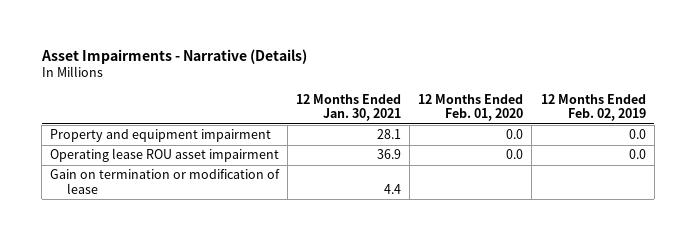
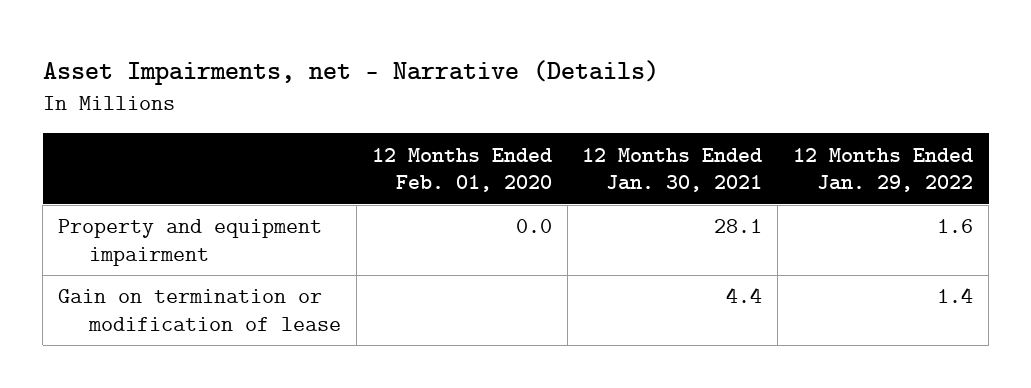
[40,48,307,64] Asset Impairments - Narrative (Details) -> [42,59,659,85] Asset Impairments, net - Narrative (Details)
[540,93,646,122] 12 Months Ended Feb. 02, 2019 -> none
none -> [793,147,974,193] 12 Months Ended Jan. 29, 2022
[50,148,280,163] Operating lease ROU asset impairment -> none

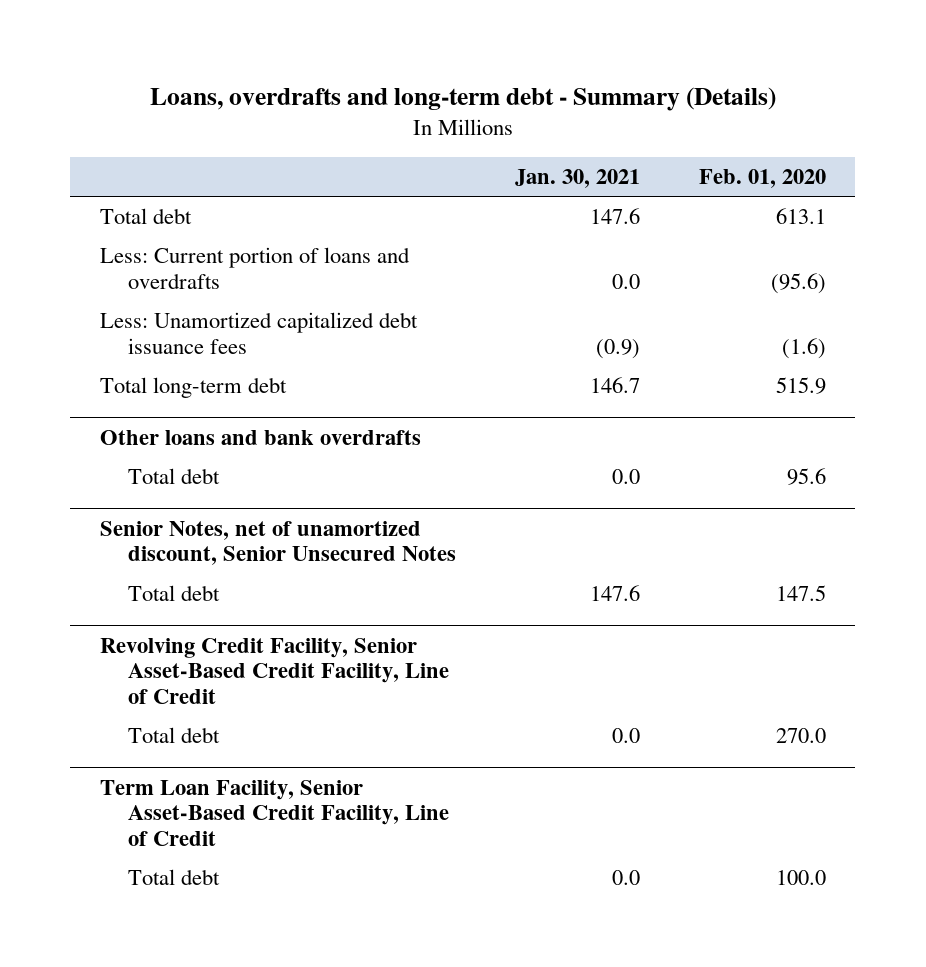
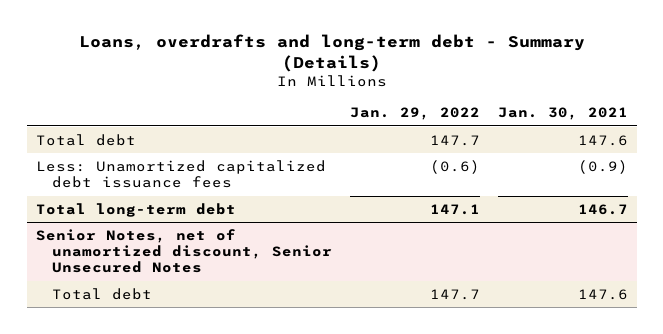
[698,169,826,189] Feb. 01, 2020 -> none
none -> [349,107,480,121] Jan. 29, 2022
[99,247,410,289] Less: Current portion of loans and overdrafts -> none
[99,429,421,445] Other loans and bank overdrafts -> none
[127,468,220,485] Total debt -> none
[99,637,449,705] Revolving Credit Facility, Senior Asset-Based Credit Facility, Line of Credit -> none
[127,727,220,744] Total debt -> none
[99,779,449,847] Term Loan Facility, Senior Asset-Based Credit Facility, Line of Credit -> none
[127,869,220,886] Total debt -> none

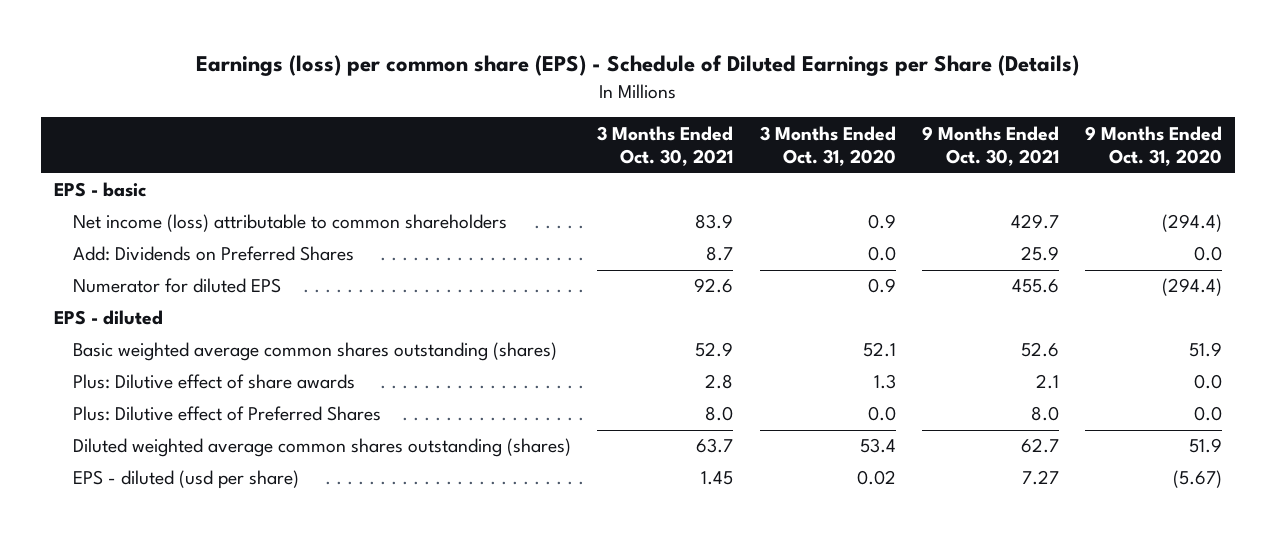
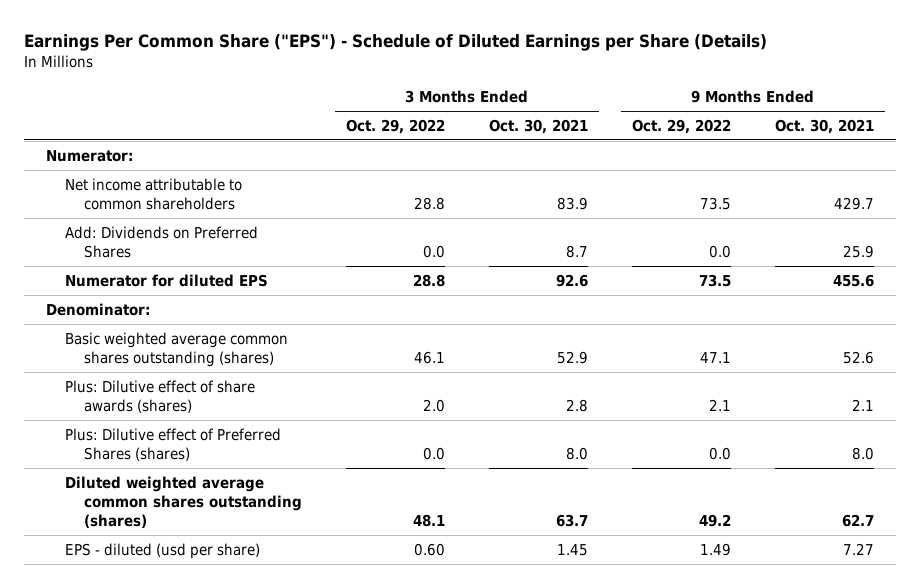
[196,55,1080,77] Earnings (loss) per common share (EPS) - Schedule of Diluted Earnings per Share (Details) -> [23,34,767,52] Earnings Per Common Share ("EPS") - Schedule of Diluted Earnings per Share (Details)
[759,125,896,167] 3 Months Ended Oct. 31, 2020 -> none
[1085,125,1223,167] 9 Months Ended Oct. 31, 2020 -> none
none -> [346,118,446,134] Oct. 29, 2022
none -> [632,118,732,134] Oct. 29, 2022
[54,182,147,198] EPS - basic -> [45,149,133,162] Numerator:
[72,214,507,233] Net income (loss) attributable to common shareholders -> [65,177,243,211] Net income attributable to common shareholders
[54,310,164,326] EPS - diluted -> [45,302,150,316] Denominator:
[72,374,355,390] Plus: Dilutive effect of share awards -> [65,379,256,414] Plus: Dilutive effect of share awards (shares)
[72,406,381,422] Plus: Dilutive effect of Preferred Shares -> [65,427,282,462] Plus: Dilutive effect of Preferred Shares (shares)

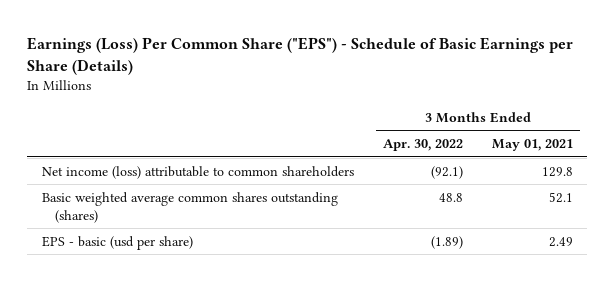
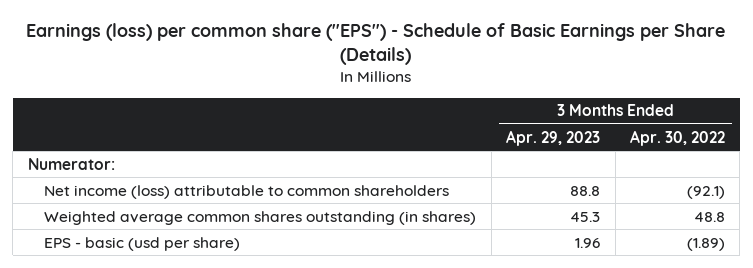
[27,37,574,76] Earnings (Loss) Per Common Share ("EPS") - Schedule of Basic Earnings per Share (Details) -> [26,22,726,66] Earnings (loss) per common share ("EPS") - Schedule of Basic Earnings per Share (Details)
[491,139,573,152] May 01, 2021 -> none
none -> [506,129,601,146] Apr. 29, 2023
none -> [27,157,115,170] Numerator:
[41,191,338,223] Basic weighted average common shares outstanding (shares) -> [44,210,477,225] Weighted average common shares outstanding (in shares)

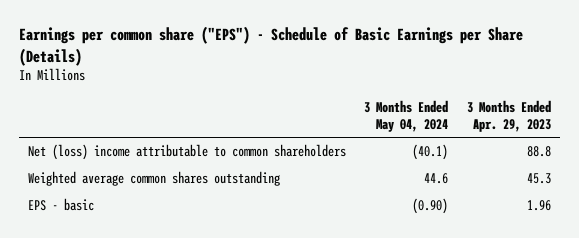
[26,22,726,66] Earnings (loss) per common share ("EPS") - Schedule of Basic Earnings per Share (Details) -> [19,26,524,66] Earnings per common share ("EPS") - Schedule of Basic Earnings per Share (Details)
[630,129,726,146] Apr. 30, 2022 -> none
none -> [364,100,449,132] 3 Months Ended May 04, 2024
[27,157,115,170] Numerator: -> none
[44,184,450,199] Net income (loss) attributable to common shareholders -> [28,144,347,161] Net (loss) income attributable to common shareholders
[44,210,477,225] Weighted average common shares outstanding (in shares) -> [28,171,281,187] Weighted average common shares outstanding
[44,236,241,251] EPS - basic (usd per share) -> [28,198,95,212] EPS - basic

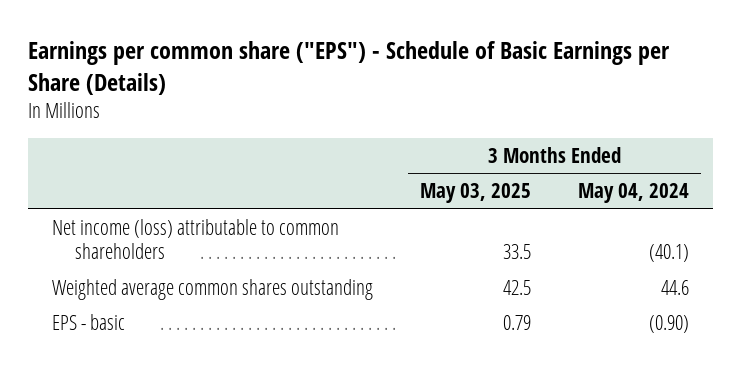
[466,100,551,132] 3 Months Ended Apr. 29, 2023 -> none
none -> [419,183,531,204] May 03, 2025
[28,144,347,161] Net (loss) income attributable to common shareholders -> [51,218,339,260] Net income (loss) attributable to common shareholders

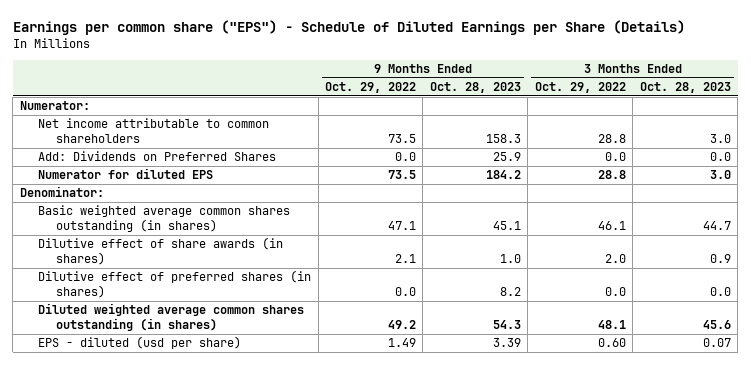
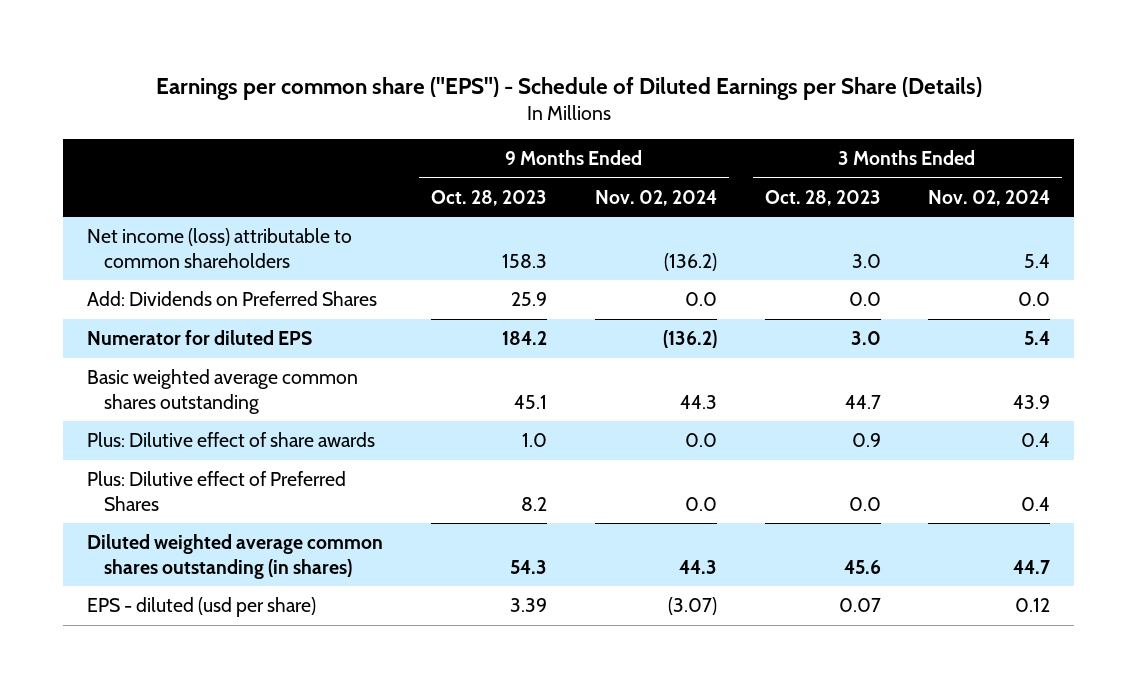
[325,82,417,94] Oct. 29, 2022 -> none
[534,82,626,94] Oct. 29, 2022 -> none
none -> [594,189,717,206] Nov. 02, 2024
none -> [928,189,1051,206] Nov. 02, 2024
[19,101,90,111] Numerator: -> none
[38,118,270,144] Net income attributable to common shareholders -> [87,228,353,268] Net income (loss) attributable to common shareholders
[19,186,104,198] Denominator: -> none
[38,205,291,233] Basic weighted average common shares outstanding (in shares) -> [87,369,359,414] Basic weighted average common shares outstanding
[38,237,284,266] Dilutive effect of share awards (in shares) -> [87,432,376,448] Plus: Dilutive effect of share awards
[38,270,312,299] Dilutive effect of preferred shares (in shares) -> [87,471,347,511] Plus: Dilutive effect of Preferred Shares

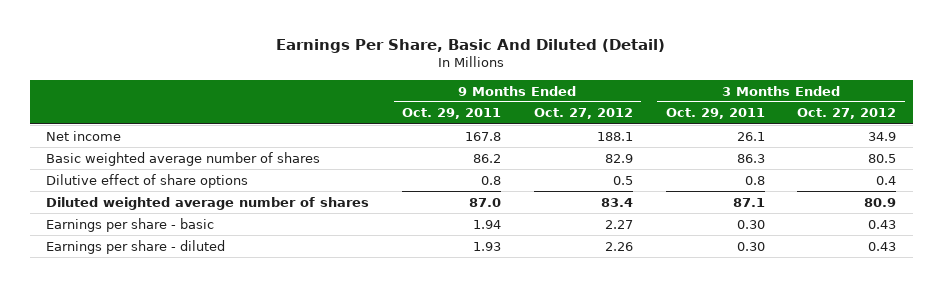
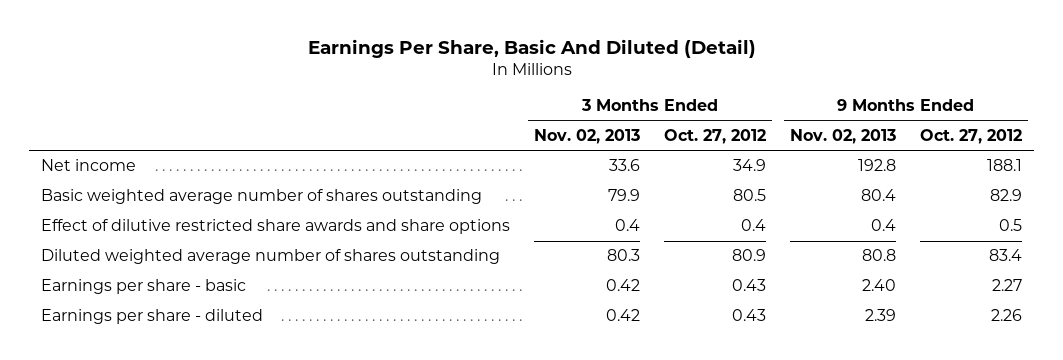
[401,108,501,120] Oct. 29, 2011 -> none
[665,108,765,120] Oct. 29, 2011 -> none
none -> [534,129,641,145] Nov. 02, 2013
none -> [790,129,897,145] Nov. 02, 2013
[45,151,320,166] Basic weighted average number of shares -> [40,189,482,205] Basic weighted average number of shares outstanding
[45,173,248,188] Dilutive effect of share options -> [40,219,510,235] Effect of dilutive restricted share awards and share options
[45,196,369,210] Diluted weighted average number of shares -> [40,249,500,265] Diluted weighted average number of shares outstanding

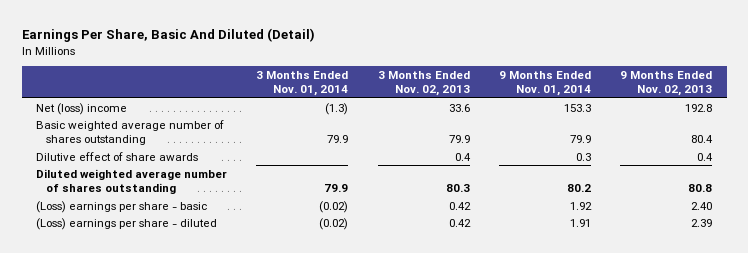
[664,129,767,145] Oct. 27, 2012 -> none
[920,129,1023,145] Oct. 27, 2012 -> none
none -> [256,71,349,97] 3 Months Ended Nov. 01, 2014
none -> [498,71,591,97] 9 Months Ended Nov. 01, 2014
[40,159,136,172] Net income -> [36,102,128,115] Net (loss) income
[40,219,510,235] Effect of dilutive restricted share awards and share options -> [36,151,199,161] Dilutive effect of share awards
[40,279,246,295] Earnings per share - basic -> [36,200,208,213] (Loss) earnings per share - basic
[40,309,263,325] Earnings per share - diluted -> [36,217,218,230] (Loss) earnings per share - diluted

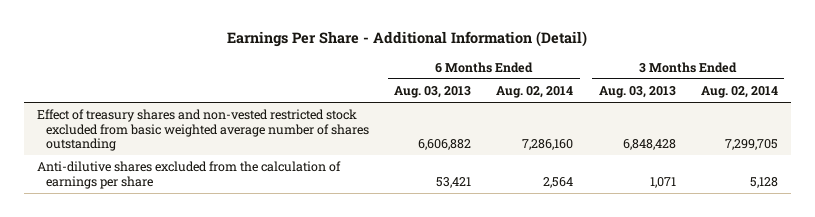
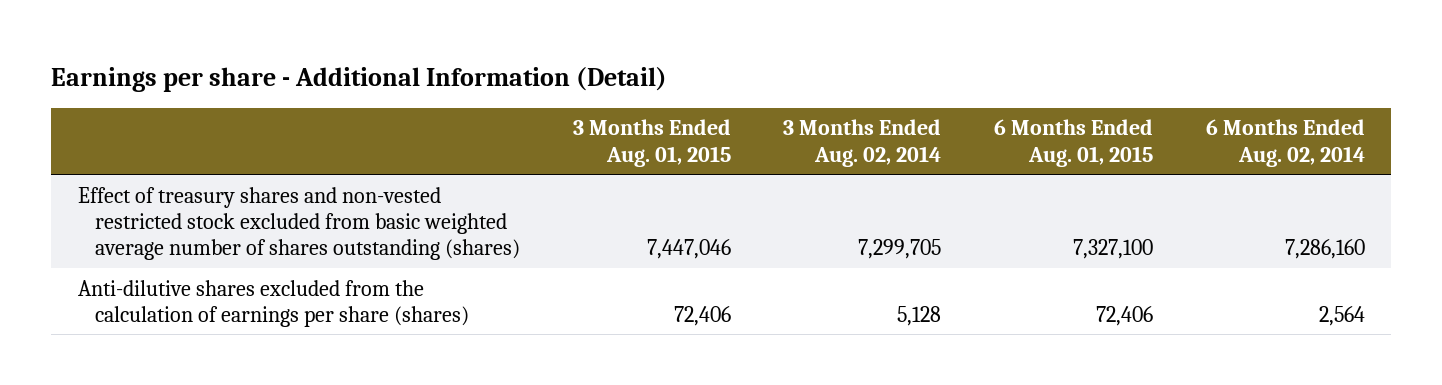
[227,31,588,48] Earnings Per Share - Additional Information (Detail) -> [51,66,668,92] Earnings per share - Additional Information (Detail)
[393,85,471,98] Aug. 03, 2013 -> none
[598,85,676,98] Aug. 03, 2013 -> none
none -> [572,119,731,167] 3 Months Ended Aug. 01, 2015
none -> [993,119,1153,167] 6 Months Ended Aug. 01, 2015
[36,109,369,152] Effect of treasury shares and non-vested restricted stock excluded from basic weighted average number of shares outstanding -> [77,186,520,261] Effect of treasury shares and non-vested restricted stock excluded from basic weighted average number of shares outstanding (shares)
[36,161,341,189] Anti-dilutive shares excluded from the calculation of earnings per share -> [77,279,469,327] Anti-dilutive shares excluded from the calculation of earnings per share (shares)

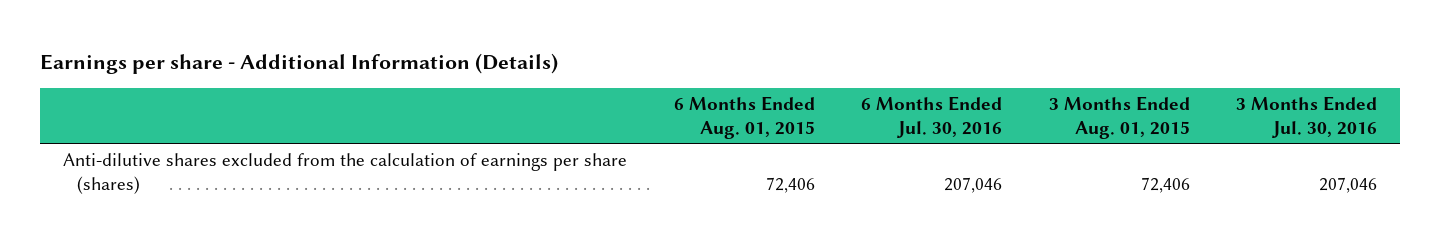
[51,66,668,92] Earnings per share - Additional Information (Detail) -> [39,52,558,74] Earnings per share - Additional Information (Details)
[783,119,942,167] 3 Months Ended Aug. 02, 2014 -> none
[1205,119,1365,167] 6 Months Ended Aug. 02, 2014 -> none
none -> [861,95,1003,138] 6 Months Ended Jul. 30, 2016
none -> [1235,95,1377,138] 3 Months Ended Jul. 30, 2016
[77,186,520,261] Effect of treasury shares and non-vested restricted stock excluded from basic weighted average number of shares outstanding (shares) -> none

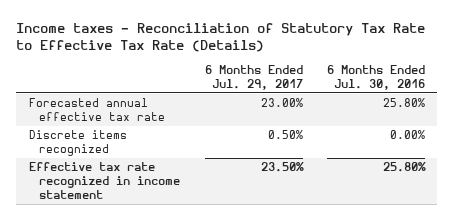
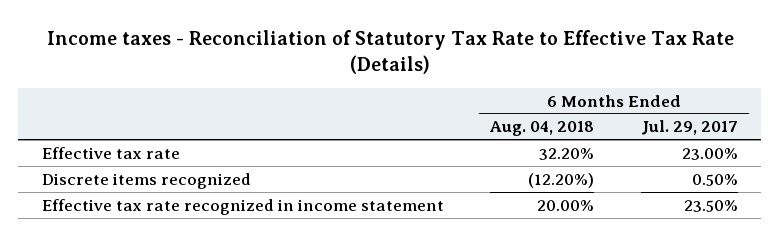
[327,65,426,90] 6 Months Ended Jul. 30, 2016 -> none
none -> [489,121,595,137] Aug. 04, 2018
[28,98,165,122] Forecasted annual effective tax rate -> [41,146,180,159] Effective tax rate

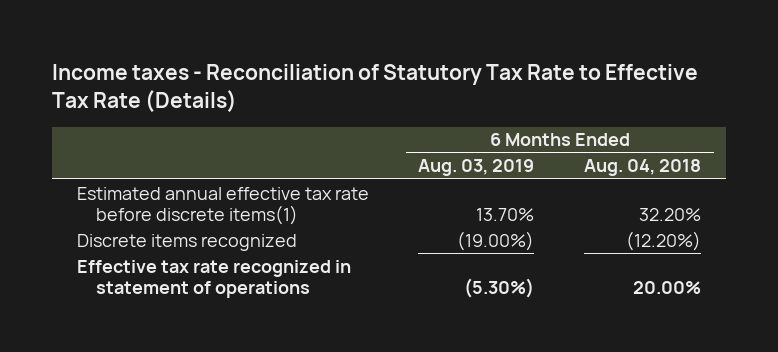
[640,120,738,136] Jul. 29, 2017 -> none
none -> [418,159,535,177] Aug. 03, 2019
[41,146,180,159] Effective tax rate -> [76,186,369,226] Estimated annual effective tax rate before discrete items(1)
[41,198,444,215] Effective tax rate recognized in income statement -> [76,259,351,299] Effective tax rate recognized in statement of operations

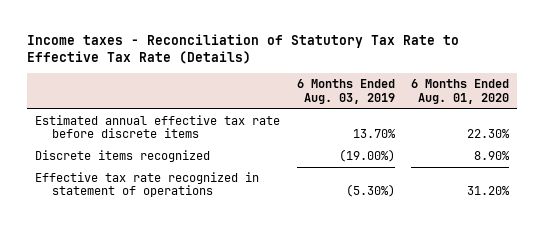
[584,159,702,177] Aug. 04, 2018 -> none
none -> [410,79,509,104] 6 Months Ended Aug. 01, 2020
[76,186,369,226] Estimated annual effective tax rate before discrete items(1) -> [35,114,281,139] Estimated annual effective tax rate before discrete items

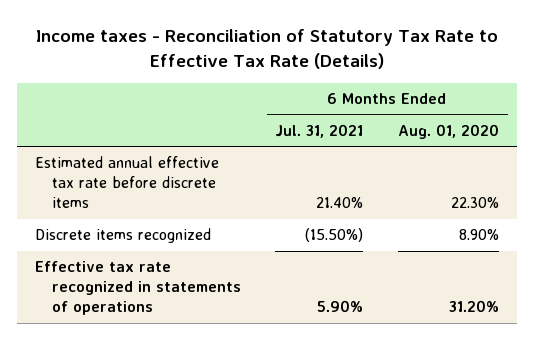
[296,79,395,104] 6 Months Ended Aug. 03, 2019 -> none
none -> [275,124,364,139] Jul. 31, 2021
[35,171,260,198] Effective tax rate recognized in statement of operations -> [34,261,241,316] Effective tax rate recognized in statements of operations

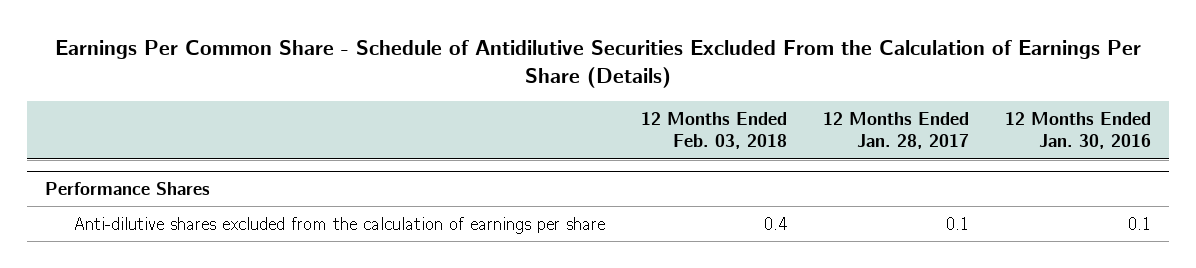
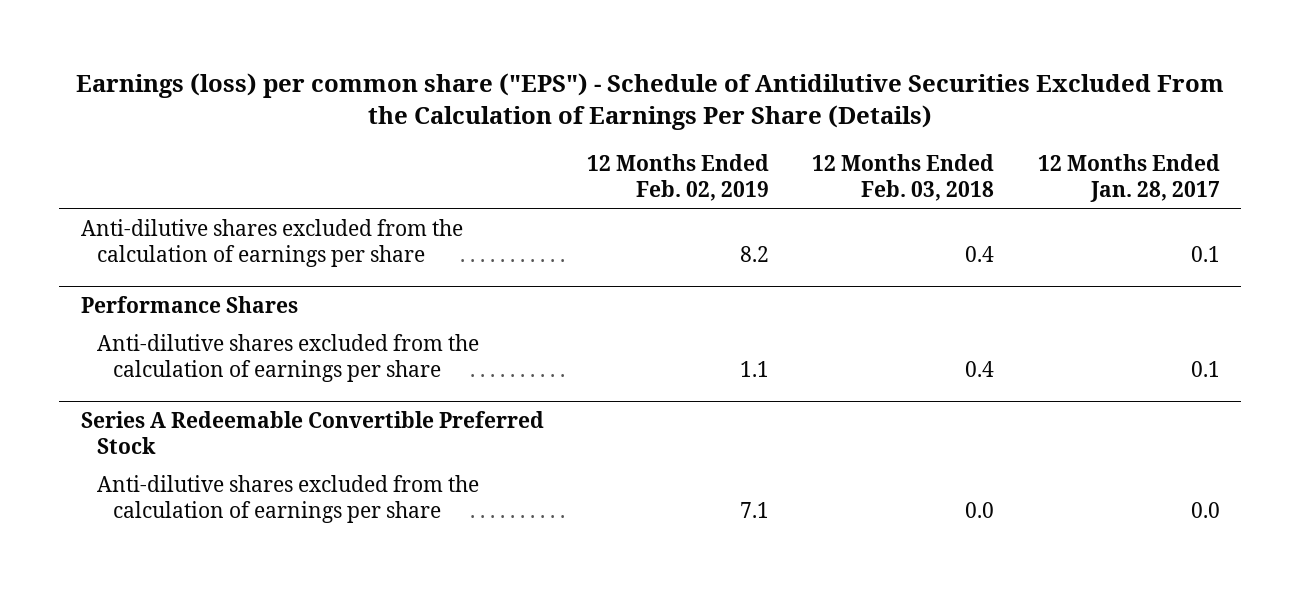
[55,40,1142,89] Earnings Per Common Share - Schedule of Antidilutive Securities Excluded From the Calculation of Earnings Per Share (Details) -> [76,72,1225,130] Earnings (loss) per common share ("EPS") - Schedule of Antidilutive Securities Excluded From the Calculation of Earnings Per Share (Details)
[1005,112,1152,150] 12 Months Ended Jan. 30, 2016 -> none
none -> [587,154,770,202] 12 Months Ended Feb. 02, 2019
none -> [80,219,463,268] Anti-dilutive shares excluded from the calculation of earnings per share
none -> [80,411,544,455] Series A Redeemable Convertible Preferred Stock
none -> [96,475,479,524] Anti-dilutive shares excluded from the calculation of earnings per share

